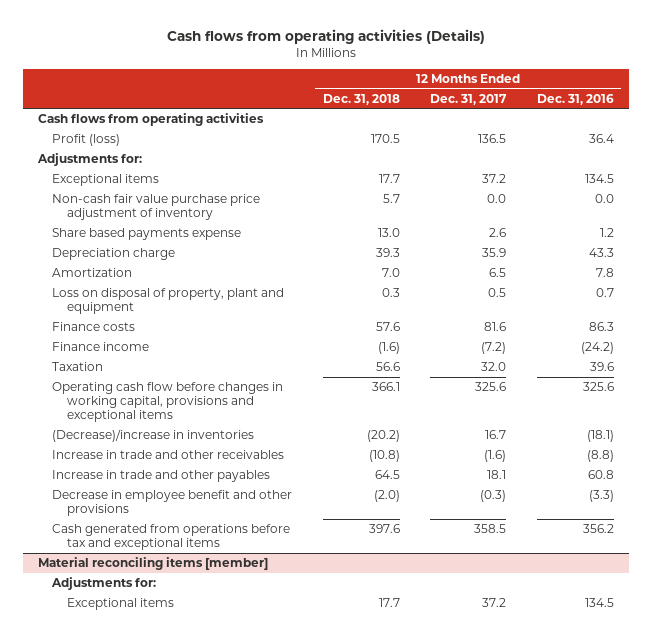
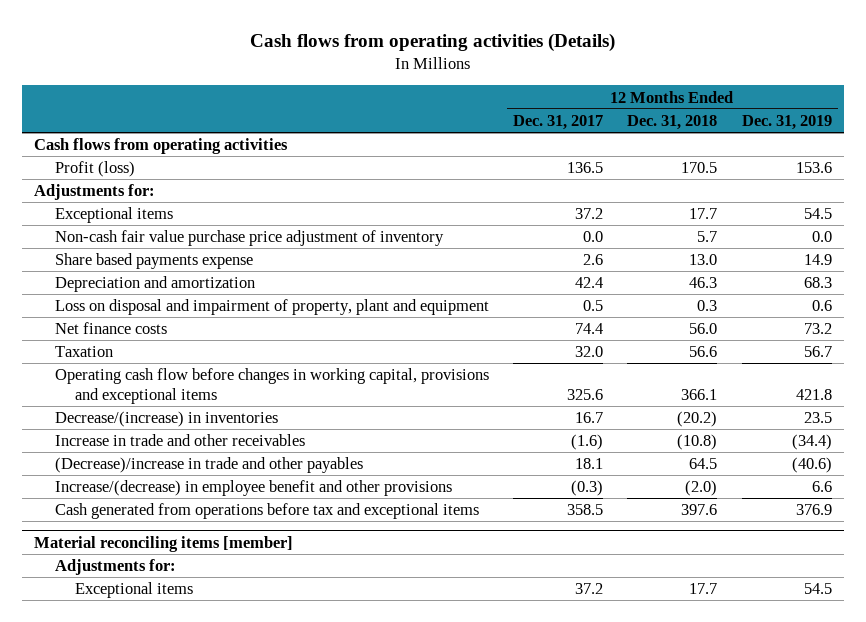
[536,93,614,105] Dec. 31, 2016 -> none
none -> [741,115,832,131] Dec. 31, 2019
[52,247,176,260] Depreciation charge -> none
[52,267,133,277] Amortization -> none
[52,341,150,351] Finance income -> none
none -> [54,276,255,293] Depreciation and amortization
[52,287,285,315] Loss on disposal of property, plant and equipment -> [54,299,489,316] Loss on disposal and impairment of property, plant and equipment
[52,321,136,331] Finance costs -> [54,322,167,335] Net finance costs
[375,321,400,331] 57.6 -> [689,323,718,335] 56.0
[484,321,507,331] 81.6 -> [575,323,604,335] 74.4
[52,428,255,442] (Decrease)/increase in inventories -> [54,411,278,428] Decrease/(increase) in inventories
[52,469,271,482] Increase in trade and other payables -> [54,457,363,474] (Decrease)/increase in trade and other payables
[52,489,293,517] Decrease in employee benefit and other provisions -> [54,480,452,497] Increase/(decrease) in employee benefit and other provisions

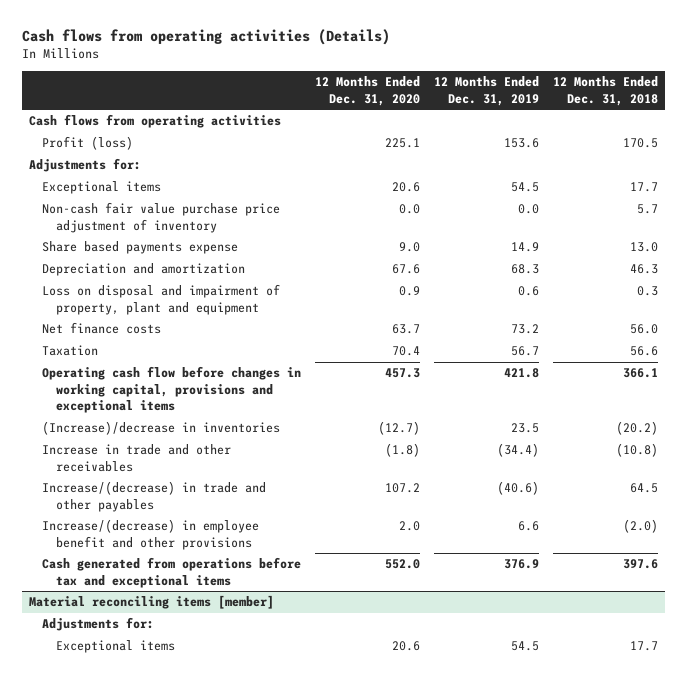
[513,115,604,131] Dec. 31, 2017 -> none
none -> [315,76,421,106] 12 Months Ended Dec. 31, 2020
[54,411,278,428] Decrease/(increase) in inventories -> [42,421,281,436] (Increase)/decrease in inventories
[54,457,363,474] (Decrease)/increase in trade and other payables -> [42,481,267,512] Increase/(decrease) in trade and other payables

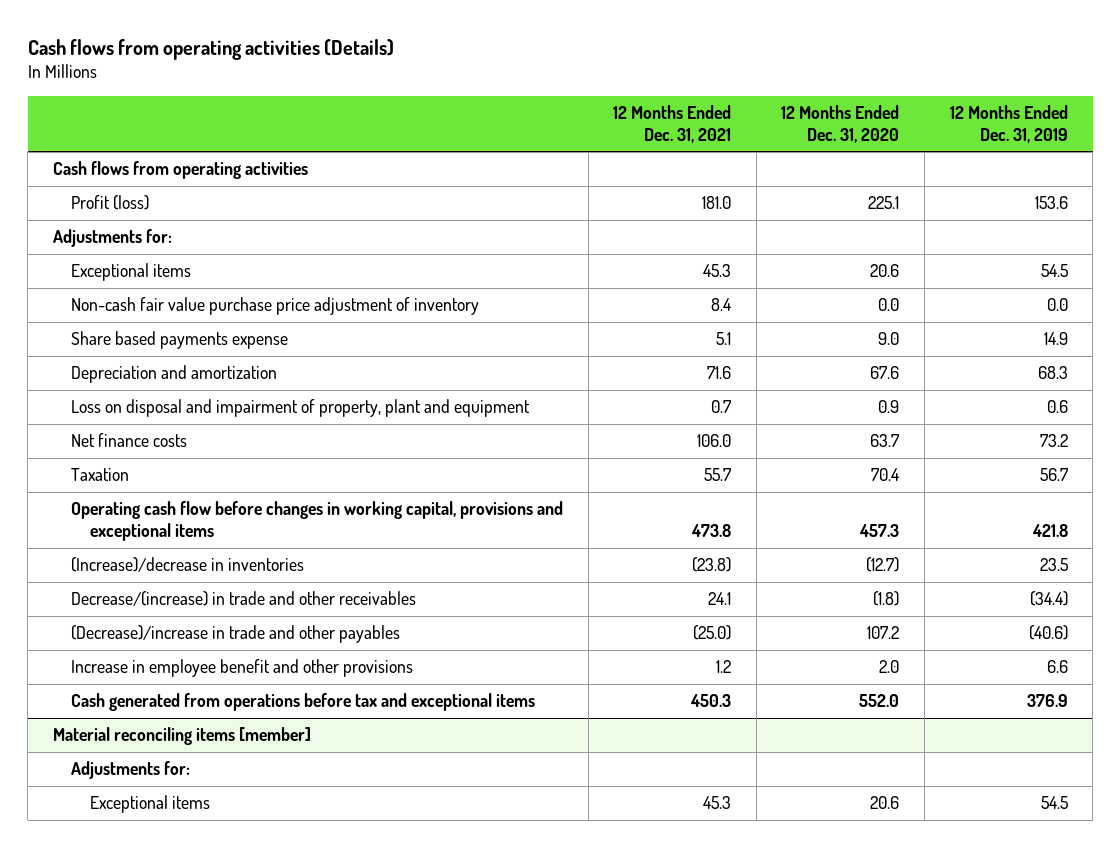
[552,76,658,106] 12 Months Ended Dec. 31, 2018 -> none
none -> [613,105,732,143] 12 Months Ended Dec. 31, 2021
[42,444,232,472] Increase in trade and other receivables -> [71,591,417,607] Decrease/(increase) in trade and other receivables
[42,481,267,512] Increase/(decrease) in trade and other payables -> [71,625,401,644] (Decrease)/increase in trade and other payables
[42,519,260,550] Increase/(decrease) in employee benefit and other provisions -> [71,659,414,678] Increase in employee benefit and other provisions

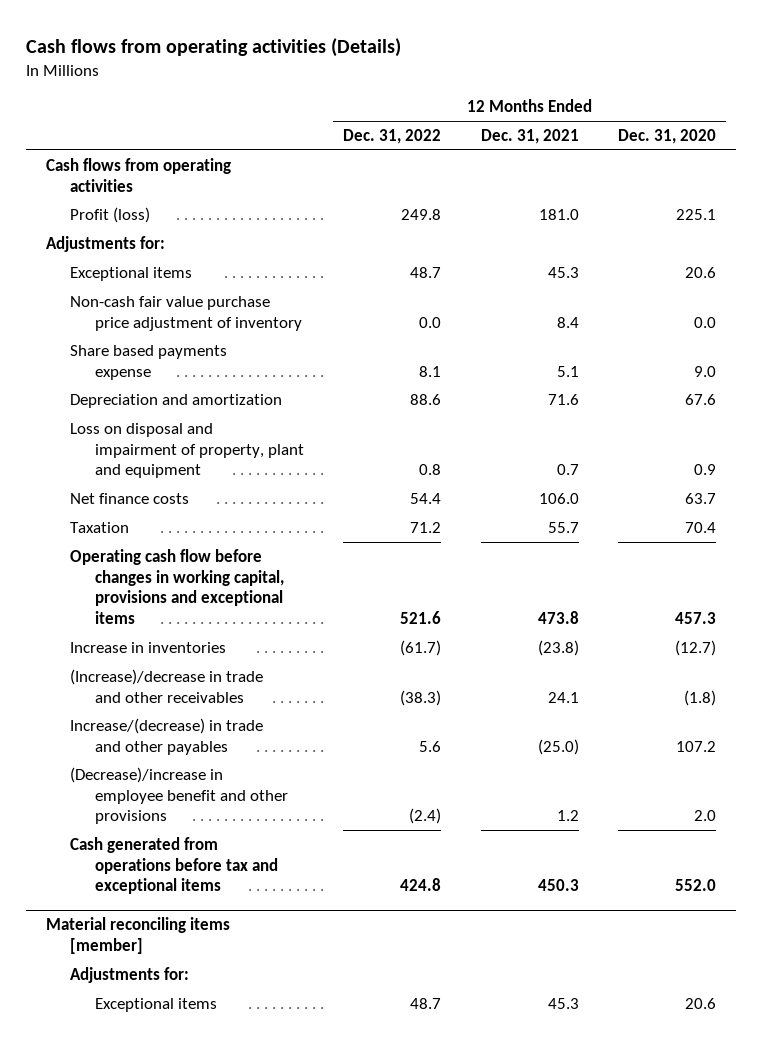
[949,105,1068,143] 12 Months Ended Dec. 31, 2019 -> none
none -> [343,129,442,145] Dec. 31, 2022
[71,557,305,573] (Increase)/decrease in inventories -> [70,641,227,653] Increase in inventories
[71,591,417,607] Decrease/(increase) in trade and other receivables -> [70,668,264,703] (Increase)/decrease in trade and other receivables
[71,625,401,644] (Decrease)/increase in trade and other payables -> [70,717,264,755] Increase/(decrease) in trade and other payables
[71,659,414,678] Increase in employee benefit and other provisions -> [70,766,288,825] (Decrease)/increase in employee benefit and other provisions

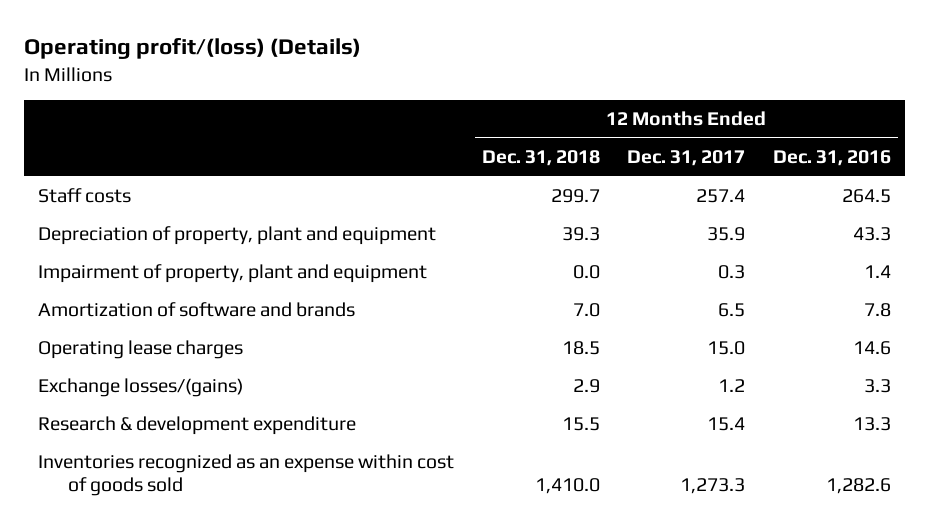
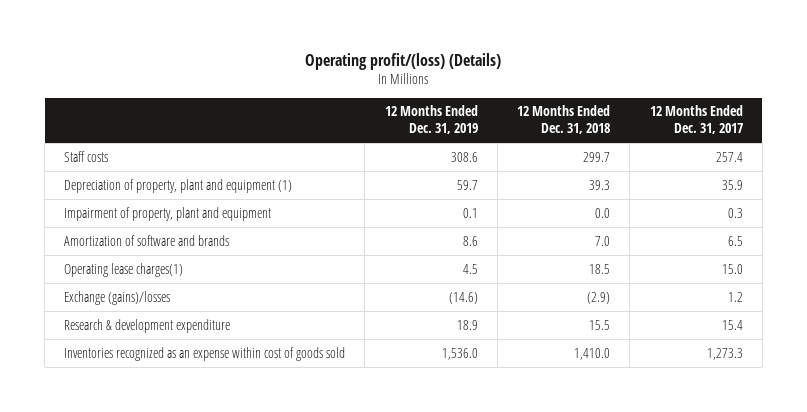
[772,149,891,166] Dec. 31, 2016 -> none
none -> [384,105,478,135] 12 Months Ended Dec. 31, 2019
[38,226,437,246] Depreciation of property, plant and equipment -> [64,178,293,193] Depreciation of property, plant and equipment (1)
[38,340,244,360] Operating lease charges -> [64,262,184,277] Operating lease charges(1)
[38,378,244,398] Exchange losses/(gains) -> [64,290,171,305] Exchange (gains)/losses
[572,379,600,394] 2.9 -> [587,291,611,304] (2.9)

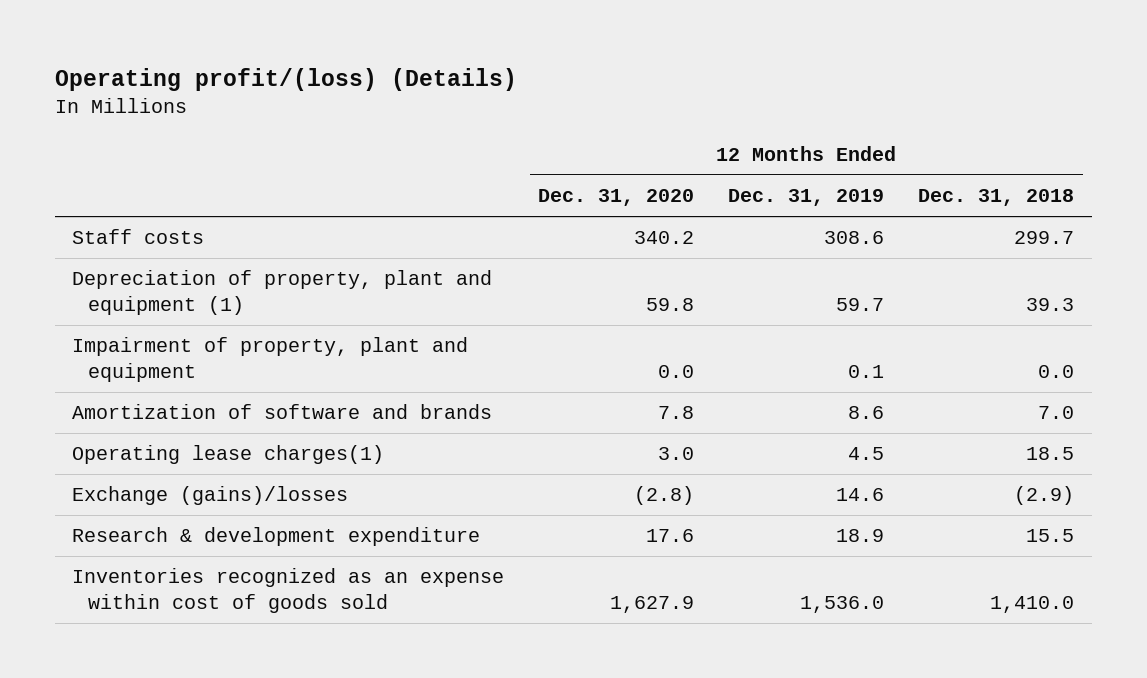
[649,105,743,135] 12 Months Ended Dec. 31, 2017 -> none
none -> [538,188,695,206] Dec. 31, 2020
[448,291,478,304] (14.6) -> [836,488,885,502] 14.6

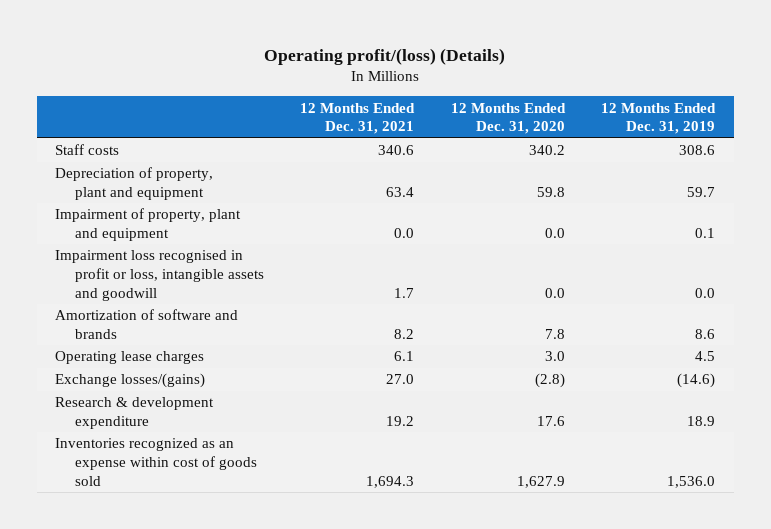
[918,188,1075,206] Dec. 31, 2018 -> none
none -> [300,102,416,135] 12 Months Ended Dec. 31, 2021
[72,270,493,316] Depreciation of property, plant and equipment (1) -> [55,167,214,200] Depreciation of property, plant and equipment
none -> [55,250,264,301] Impairment loss recognised in profit or loss, intangible assets and goodwill
[72,445,385,465] Operating lease charges(1) -> [55,351,205,365] Operating lease charges
[72,486,349,506] Exchange (gains)/losses -> [55,373,206,389] Exchange losses/(gains)
[836,488,885,502] 14.6 -> [677,373,716,389] (14.6)

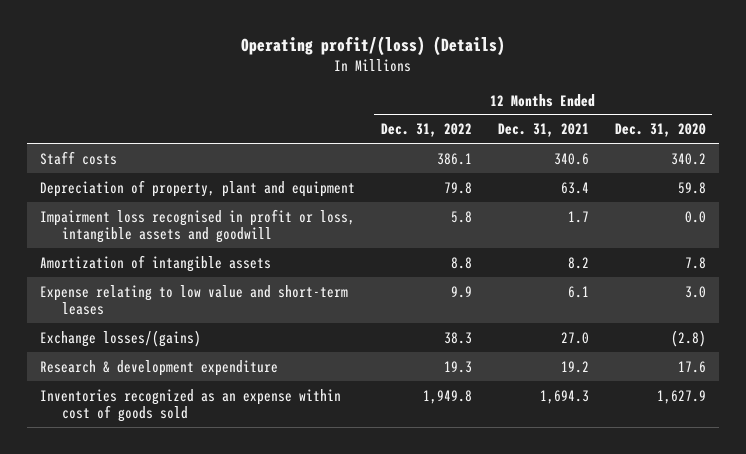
[601,102,717,135] 12 Months Ended Dec. 31, 2019 -> none
none -> [380,123,472,138] Dec. 31, 2022
[55,208,242,241] Impairment of property, plant and equipment -> none
[55,309,239,339] Amortization of software and brands -> [40,254,272,272] Amortization of intangible assets
[55,351,205,365] Operating lease charges -> [40,284,349,316] Expense relating to low value and short-term leases

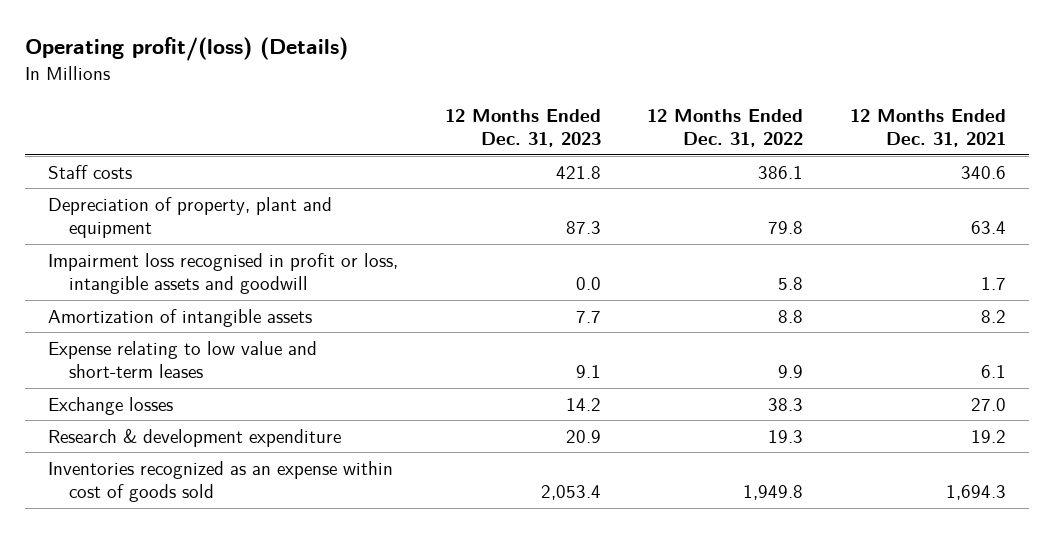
[614,123,706,138] Dec. 31, 2020 -> none
none -> [444,108,601,148] 12 Months Ended Dec. 31, 2023
[40,329,202,347] Exchange losses/(gains) -> [47,396,173,415] Exchange losses

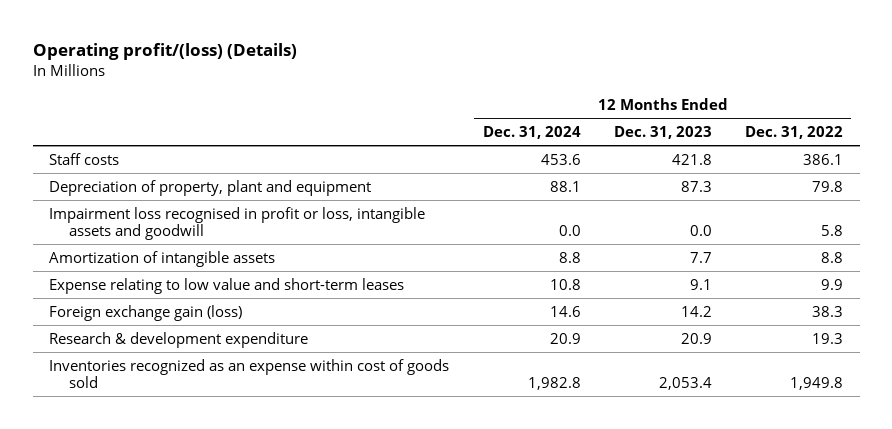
[849,108,1006,148] 12 Months Ended Dec. 31, 2021 -> none
none -> [482,126,581,140] Dec. 31, 2024
[47,396,173,415] Exchange losses -> [49,304,243,321] Foreign exchange gain (loss)

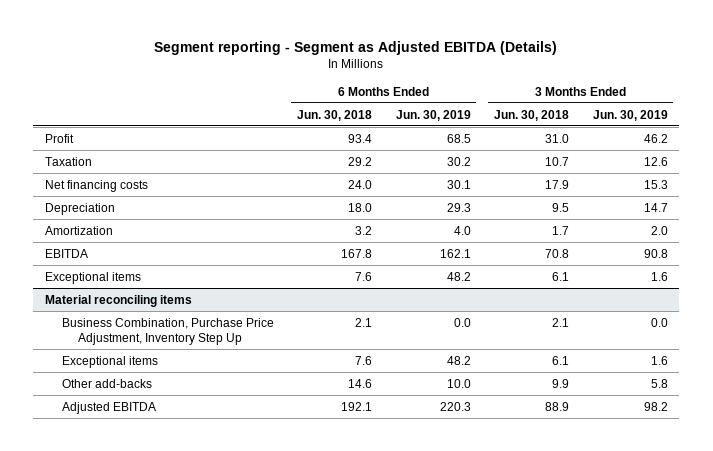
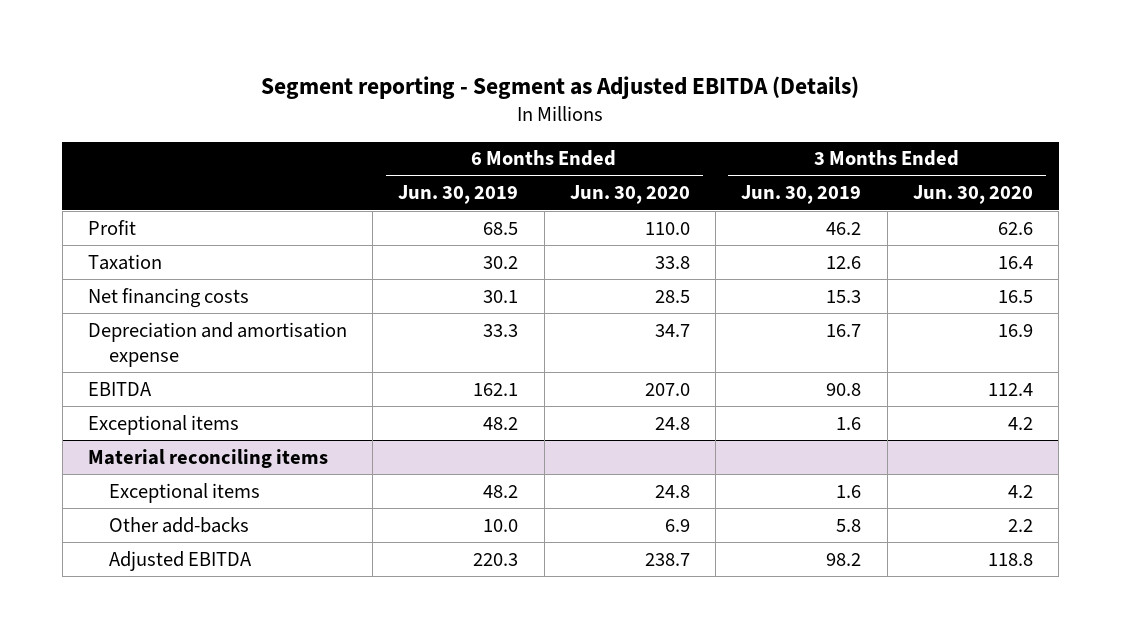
[297,109,373,121] Jun. 30, 2018 -> none
[494,109,570,121] Jun. 30, 2018 -> none
none -> [569,185,690,205] Jun. 30, 2020
none -> [912,185,1033,205] Jun. 30, 2020
[44,202,115,215] Depreciation -> none
[44,225,113,235] Amortization -> none
none -> [87,321,347,368] Depreciation and amortisation expense
[61,317,274,345] Business Combination, Purchase Price Adjustment, Inventory Step Up -> none

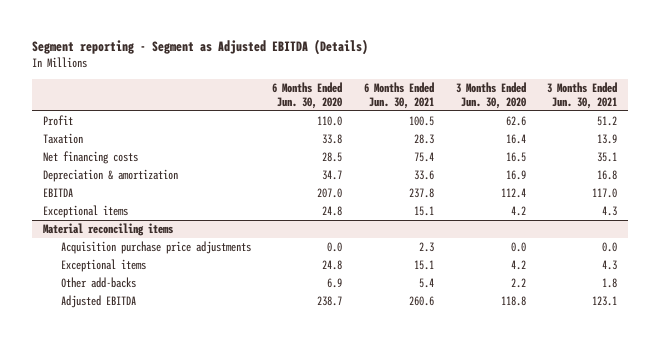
[398,185,519,205] Jun. 30, 2019 -> none
[741,185,862,205] Jun. 30, 2019 -> none
none -> [364,82,435,109] 6 Months Ended Jun. 30, 2021
none -> [547,82,618,109] 3 Months Ended Jun. 30, 2021
[87,321,347,368] Depreciation and amortisation expense -> [43,169,179,183] Depreciation & amortization
none -> [60,241,251,255] Acquisition purchase price adjustments

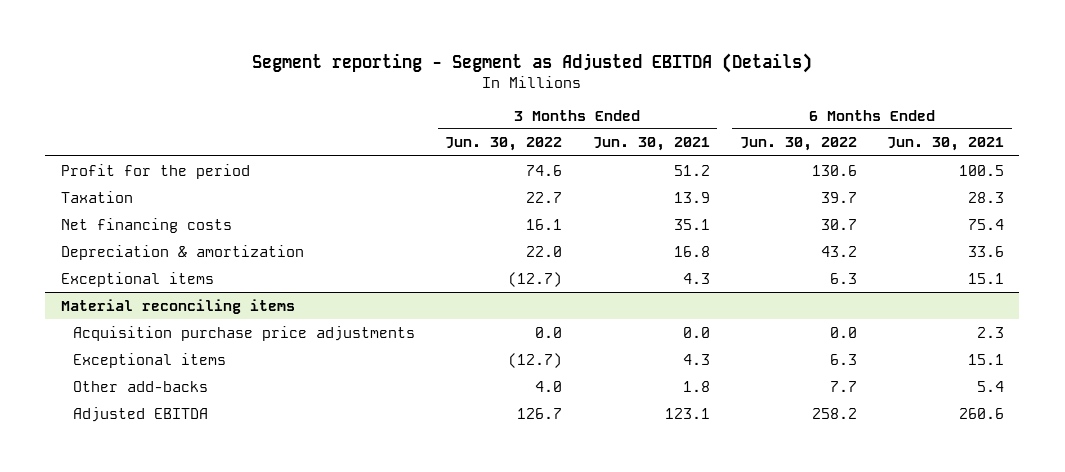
[272,82,343,109] 6 Months Ended Jun. 30, 2020 -> none
[455,82,526,109] 3 Months Ended Jun. 30, 2020 -> none
none -> [445,137,563,152] Jun. 30, 2022
none -> [739,137,857,152] Jun. 30, 2022
[43,115,74,127] Profit -> [60,163,250,179] Profit for the period
[43,188,74,198] EBITDA -> none

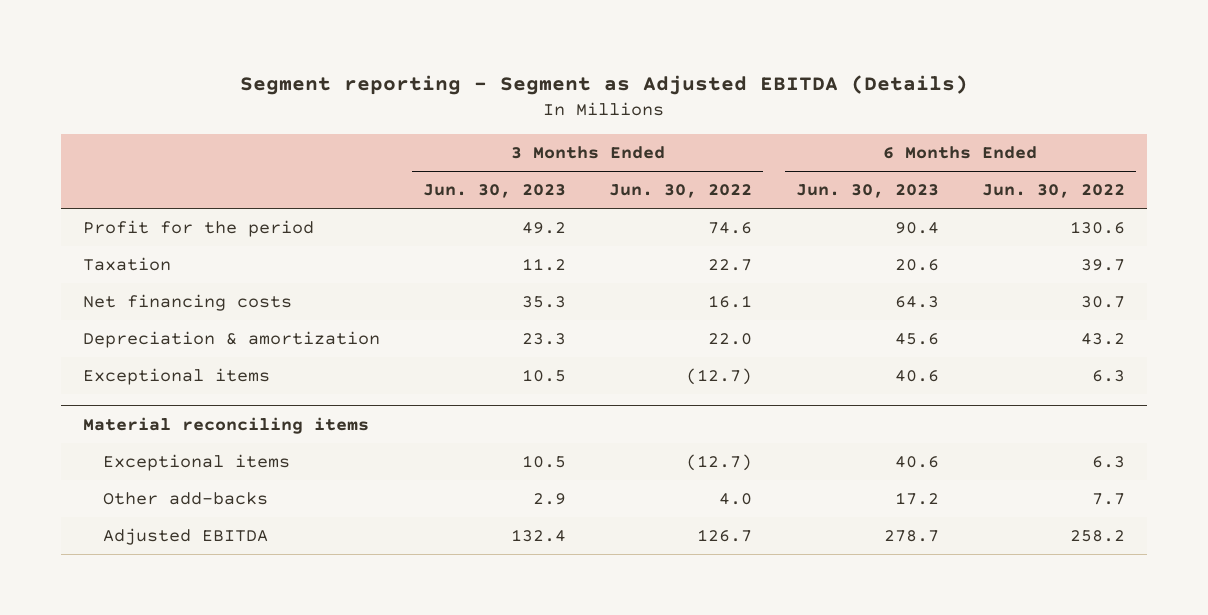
[592,137,710,152] Jun. 30, 2021 -> none
[887,137,1005,152] Jun. 30, 2021 -> none
none -> [422,184,566,199] Jun. 30, 2023
none -> [795,184,939,199] Jun. 30, 2023
[72,325,415,341] Acquisition purchase price adjustments -> none

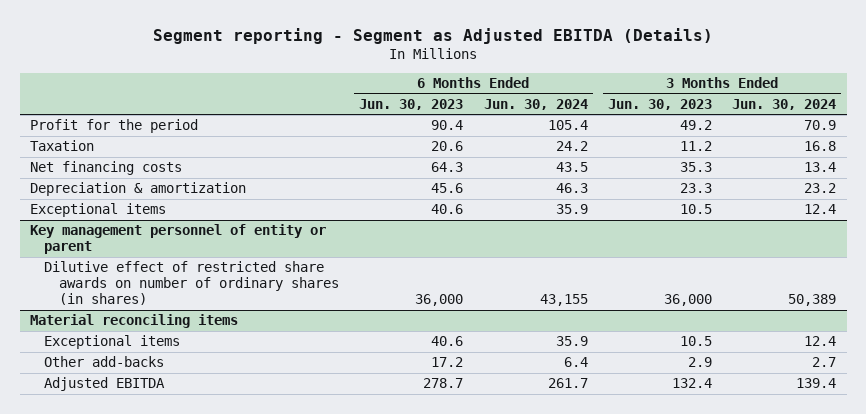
[609,184,753,199] Jun. 30, 2022 -> none
[982,184,1126,199] Jun. 30, 2022 -> none
none -> [483,98,588,110] Jun. 30, 2024
none -> [732,98,837,110] Jun. 30, 2024
none -> [30,224,327,255] Key management personnel of entity or parent
none -> [44,261,339,306] Dilutive effect of restricted share awards on number of ordinary shares (in shares)

